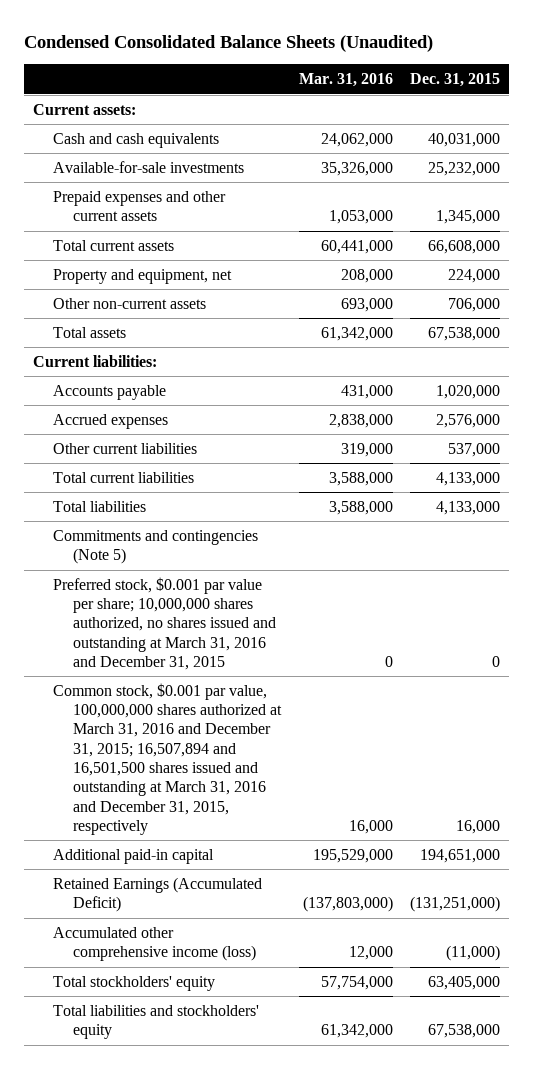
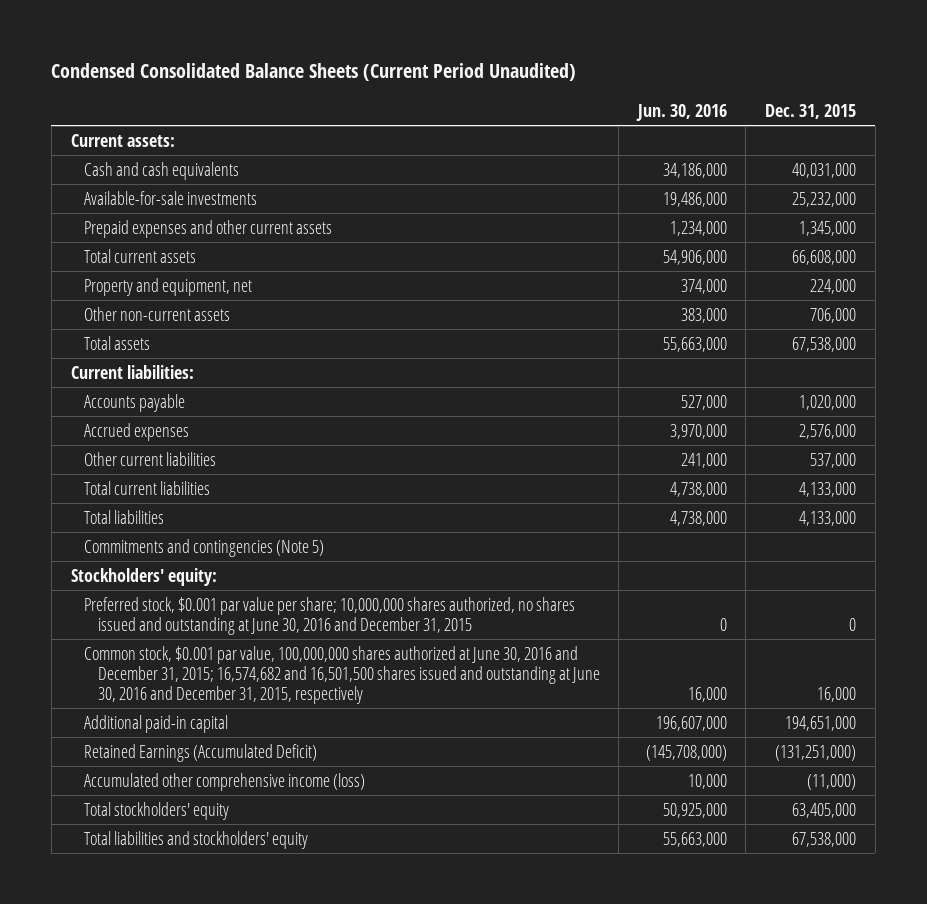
[23,35,433,53] Condensed Consolidated Balance Sheets (Unaudited) -> [51,63,577,82] Condensed Consolidated Balance Sheets (Current Period Unaudited)
[298,73,393,88] Mar. 31, 2016 -> none
none -> [635,103,727,121] Jun. 30, 2016
none -> [70,567,217,586] Stockholders' equity:
[52,576,276,670] Preferred stock, $0.001 par value per share; 10,000,000 shares authorized, no shares issued and outstanding at March 31, 2016 and December 31, 2015 -> [84,596,576,635] Preferred stock, $0.001 par value per share; 10,000,000 shares authorized, no shares issued and outstanding at June 30, 2016 and December 31, 2015
[52,682,282,835] Common stock, $0.001 par value, 100,000,000 shares authorized at March 31, 2016 and December 31, 2015; 16,507,894 and 16,501,500 shares issued and outstanding at March 31, 2016 and December 31, 2015, respectively -> [84,645,600,705] Common stock, $0.001 par value, 100,000,000 shares authorized at June 30, 2016 and December 31, 2015; 16,574,682 and 16,501,500 shares issued and outstanding at June 30, 2016 and December 31, 2015, respectively

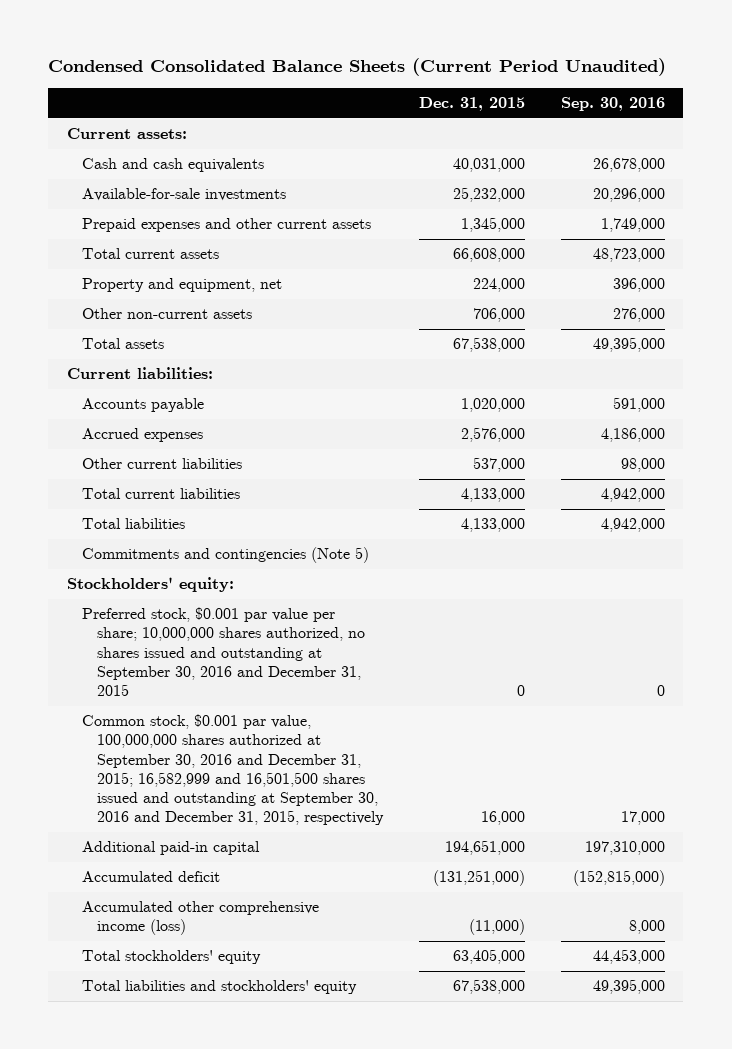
[635,103,727,121] Jun. 30, 2016 -> none
none -> [561,96,666,111] Sep. 30, 2016
[84,596,576,635] Preferred stock, $0.001 par value per share; 10,000,000 shares authorized, no shares issued and outstanding at June 30, 2016 and December 31, 2015 -> [81,607,366,696] Preferred stock, $0.001 par value per share; 10,000,000 shares authorized, no shares issued and outstanding at September 30, 2016 and December 31, 2015
[84,645,600,705] Common stock, $0.001 par value, 100,000,000 shares authorized at June 30, 2016 and December 31, 2015; 16,574,682 and 16,501,500 shares issued and outstanding at June 30, 2016 and December 31, 2015, respectively -> [81,714,385,825] Common stock, $0.001 par value, 100,000,000 shares authorized at September 30, 2016 and December 31, 2015; 16,582,999 and 16,501,500 shares issued and outstanding at September 30, 2016 and December 31, 2015, respectively
[84,743,318,762] Retained Earnings (Accumulated Deficit) -> [81,871,220,883] Accumulated deficit

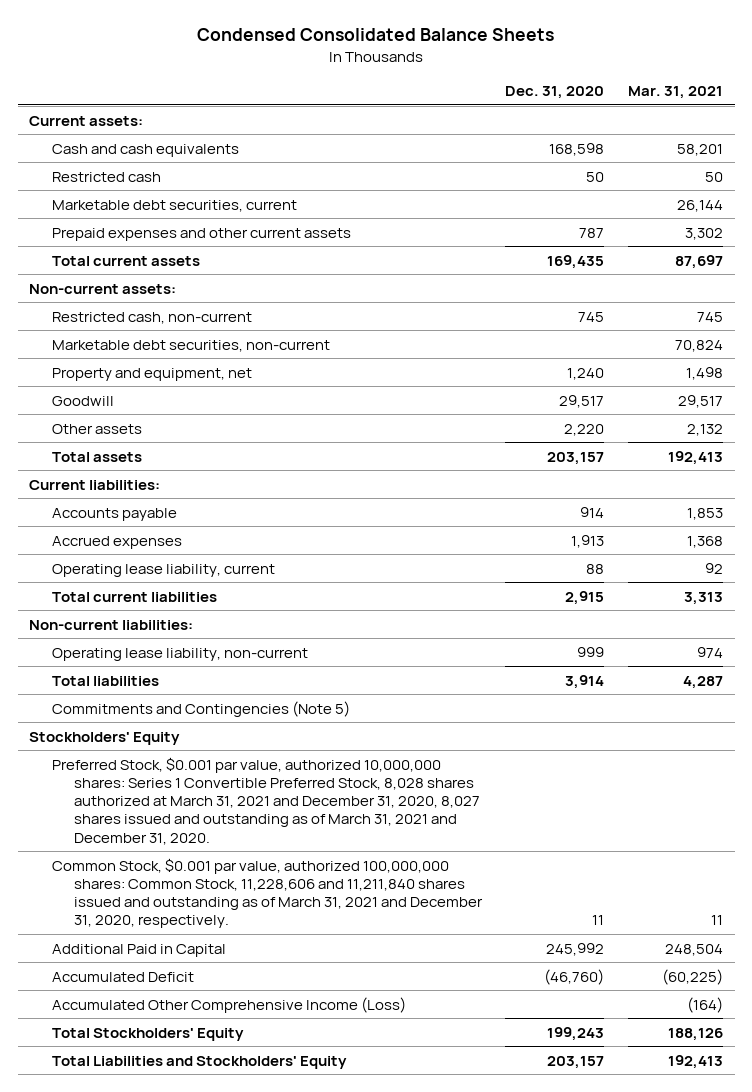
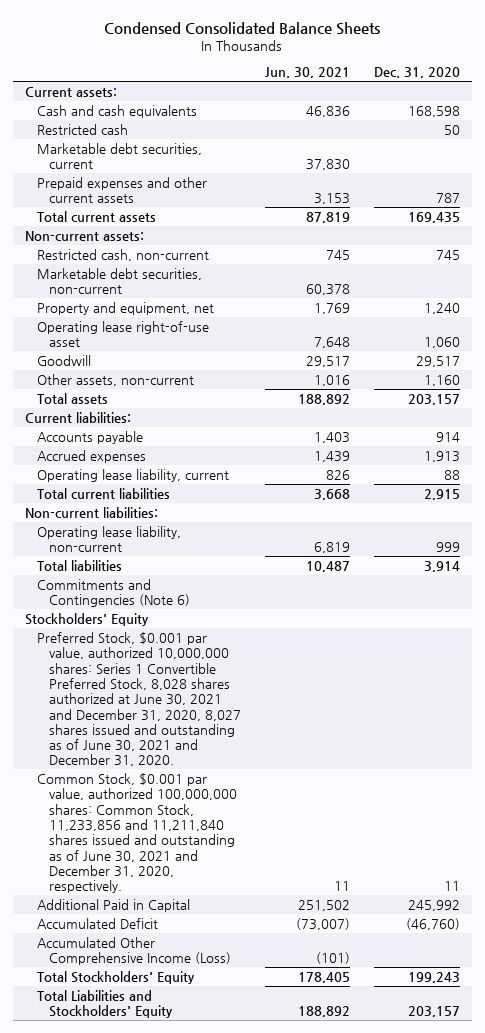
[627,86,723,100] Mar. 31, 2021 -> none
none -> [264,67,350,79] Jun. 30, 2021
none -> [36,320,209,348] Operating lease right-of-use asset
[51,423,142,434] Other assets -> [36,373,194,386] Other assets, non-current
[564,423,605,436] 2,220 -> [424,374,461,386] 1,160
[51,700,350,717] Commitments and Contingencies (Note 5) -> [36,578,190,608] Commitments and Contingencies (Note 6)
[51,756,481,845] Preferred Stock, $0.001 par value, authorized 10,000,000 shares: Series 1 Convertible Preferred Stock, 8,028 shares authorized at March 31, 2021 and December 31, 2020, 8,027 shares issued and outstanding as of March 31, 2021 and December 31, 2020. -> [36,631,241,767] Preferred Stock, $0.001 par value, authorized 10,000,000 shares: Series 1 Convertible Preferred Stock, 8,028 shares authorized at June 30, 2021 and December 31, 2020, 8,027 shares issued and outstanding as of June 30, 2021 and December 31, 2020.
[51,857,484,929] Common Stock, $0.001 par value, authorized 100,000,000 shares: Common Stock, 11,228,606 and 11,211,840 shares issued and outstanding as of March 31, 2021 and December 31, 2020, respectively. -> [36,772,237,894] Common Stock, $0.001 par value, authorized 100,000,000 shares: Common Stock, 11,233,856 and 11,211,840 shares issued and outstanding as of June 30, 2021 and December 31, 2020, respectively.

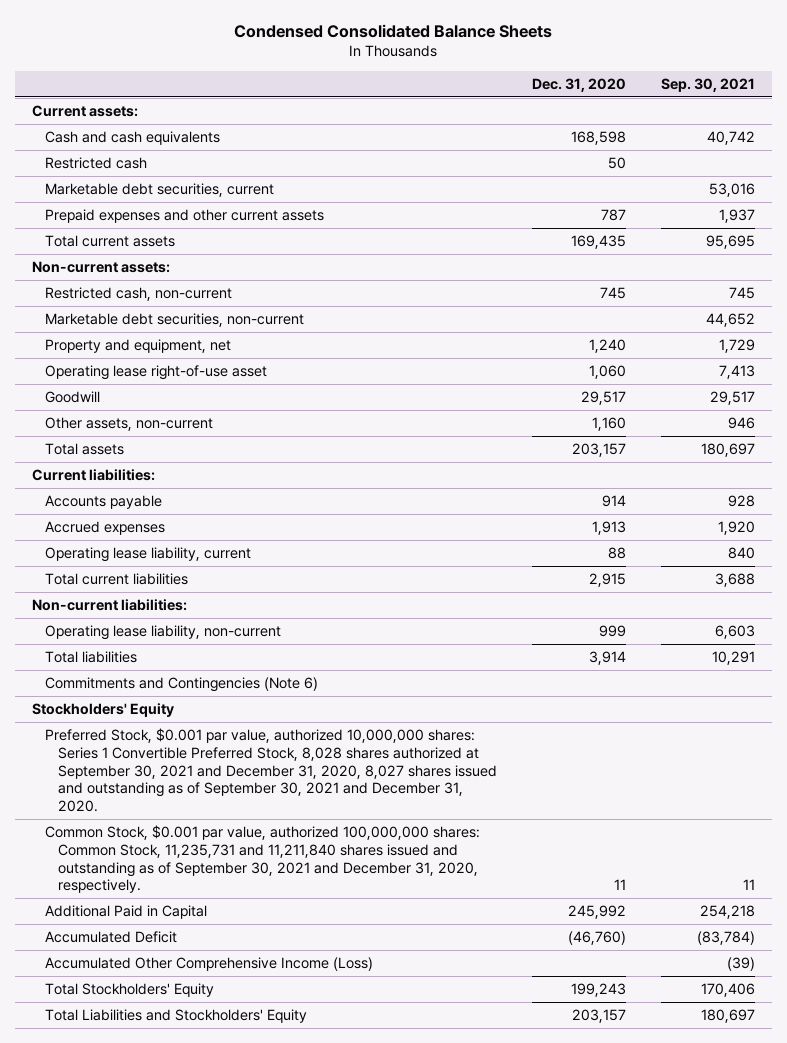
[264,67,350,79] Jun. 30, 2021 -> none
none -> [660,77,755,92] Sep. 30, 2021
[36,631,241,767] Preferred Stock, $0.001 par value, authorized 10,000,000 shares: Series 1 Convertible Preferred Stock, 8,028 shares authorized at June 30, 2021 and December 31, 2020, 8,027 shares issued and outstanding as of June 30, 2021 and December 31, 2020. -> [45,728,498,812] Preferred Stock, $0.001 par value, authorized 10,000,000 shares: Series 1 Convertible Preferred Stock, 8,028 shares authorized at September 30, 2021 and December 31, 2020, 8,027 shares issued and outstanding as of September 30, 2021 and December 31, 2020.
[36,772,237,894] Common Stock, $0.001 par value, authorized 100,000,000 shares: Common Stock, 11,233,856 and 11,211,840 shares issued and outstanding as of June 30, 2021 and December 31, 2020, respectively. -> [45,825,481,894] Common Stock, $0.001 par value, authorized 100,000,000 shares: Common Stock, 11,235,731 and 11,211,840 shares issued and outstanding as of September 30, 2021 and December 31, 2020, respectively.

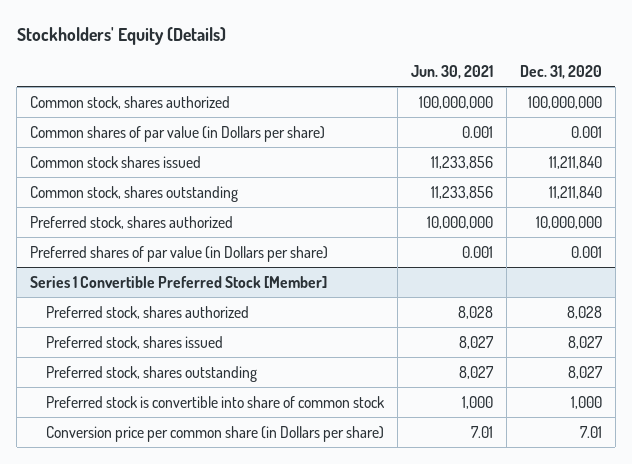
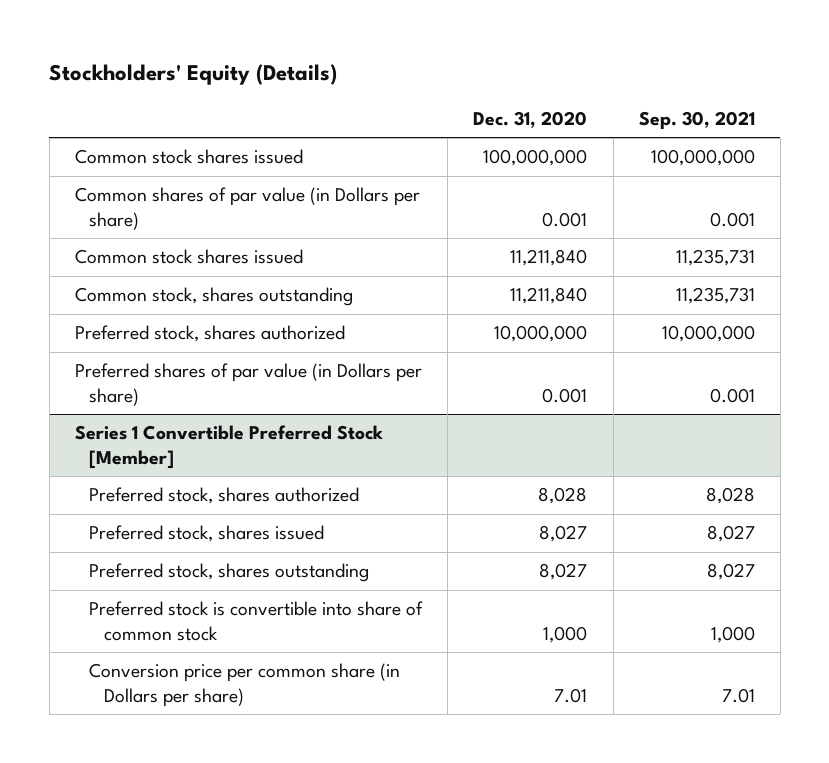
[410,64,493,79] Jun. 30, 2021 -> none
none -> [638,110,755,130] Sep. 30, 2021
[30,95,231,109] Common stock, shares authorized -> [74,149,303,165] Common stock shares issued

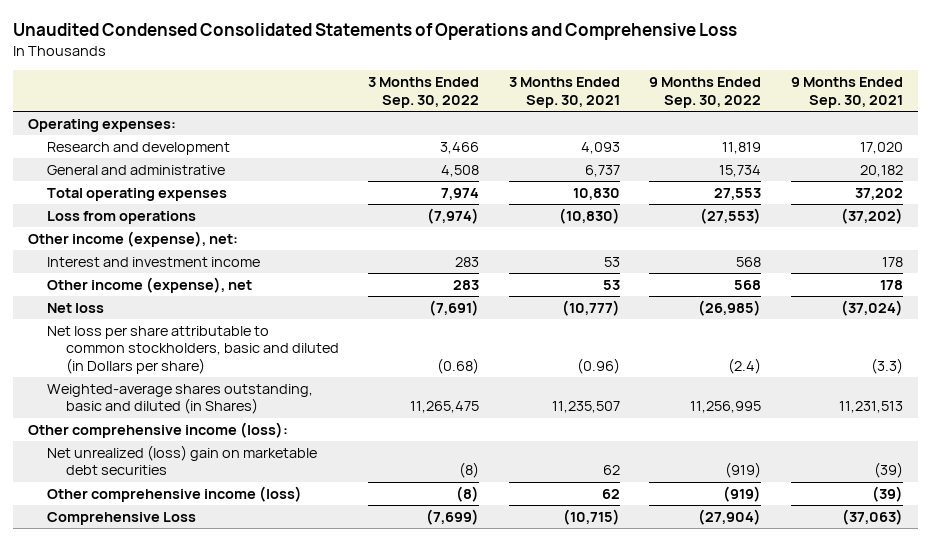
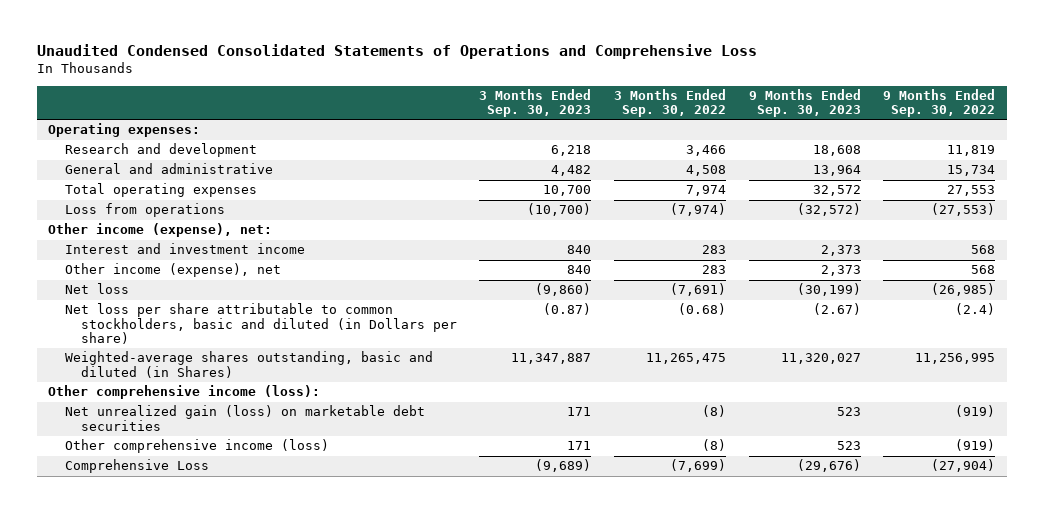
[508,77,620,108] 3 Months Ended Sep. 30, 2021 -> none
[791,77,904,108] 9 Months Ended Sep. 30, 2021 -> none
none -> [479,88,592,118] 3 Months Ended Sep. 30, 2023
none -> [748,88,861,118] 9 Months Ended Sep. 30, 2023
[46,444,317,476] Net unrealized (loss) gain on marketable debt securities -> [64,405,425,431] Net unrealized gain (loss) on marketable debt securities

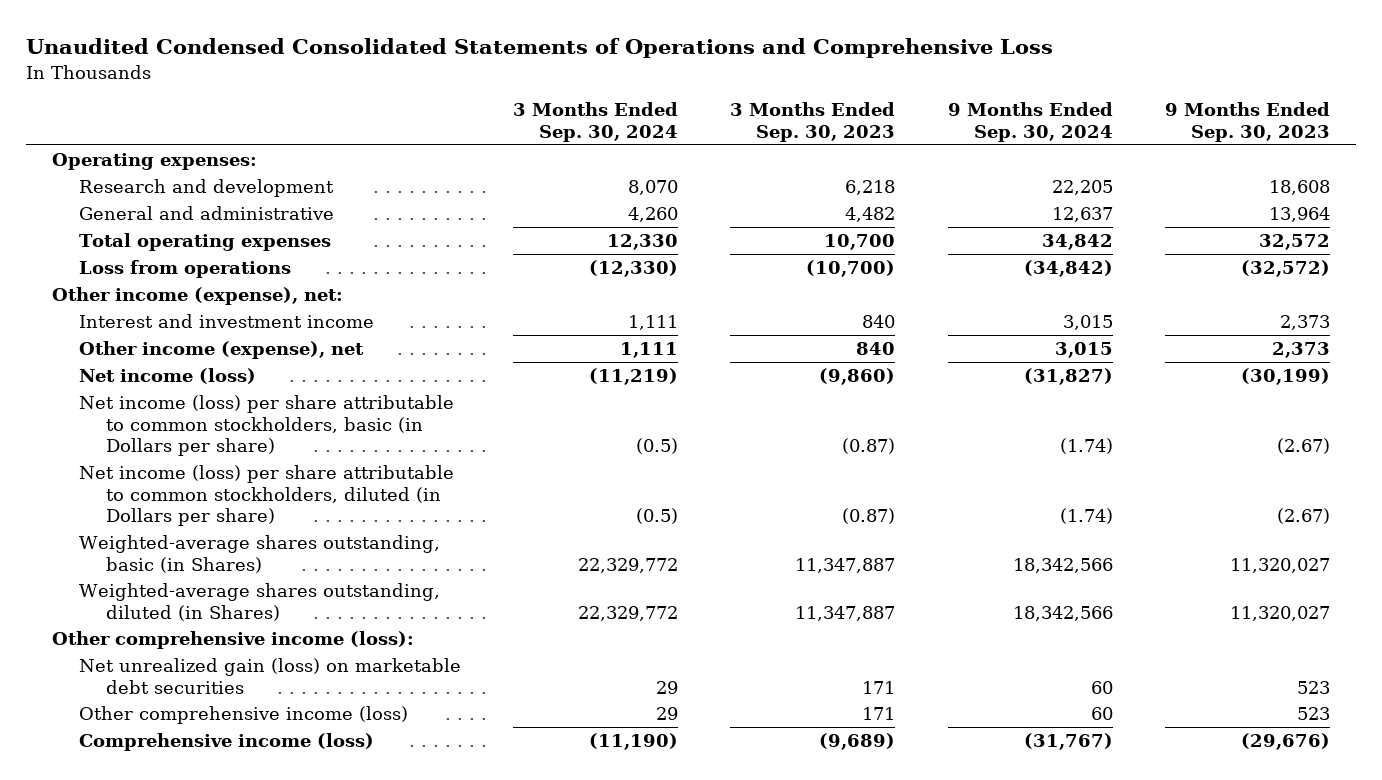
[614,88,727,118] 3 Months Ended Sep. 30, 2022 -> none
[883,88,996,118] 9 Months Ended Sep. 30, 2022 -> none
none -> [513,102,679,143] 3 Months Ended Sep. 30, 2024
none -> [947,102,1113,143] 9 Months Ended Sep. 30, 2024
[64,283,129,295] Net loss -> [79,367,257,384] Net income (loss)
[64,303,457,345] Net loss per share attributable to common stockholders, basic and diluted (in Dollars per share) -> [79,394,455,457] Net income (loss) per share attributable to common stockholders, basic (in Dollars per share)
none -> [79,464,455,527] Net income (loss) per share attributable to common stockholders, diluted (in Dollars per share)
[64,351,433,378] Weighted-average shares outstanding, basic and diluted (in Shares) -> [79,534,441,573] Weighted-average shares outstanding, basic (in Shares)
none -> [79,582,441,621] Weighted-average shares outstanding, diluted (in Shares)
[64,459,209,474] Comprehensive Loss -> [79,732,375,751] Comprehensive income (loss)

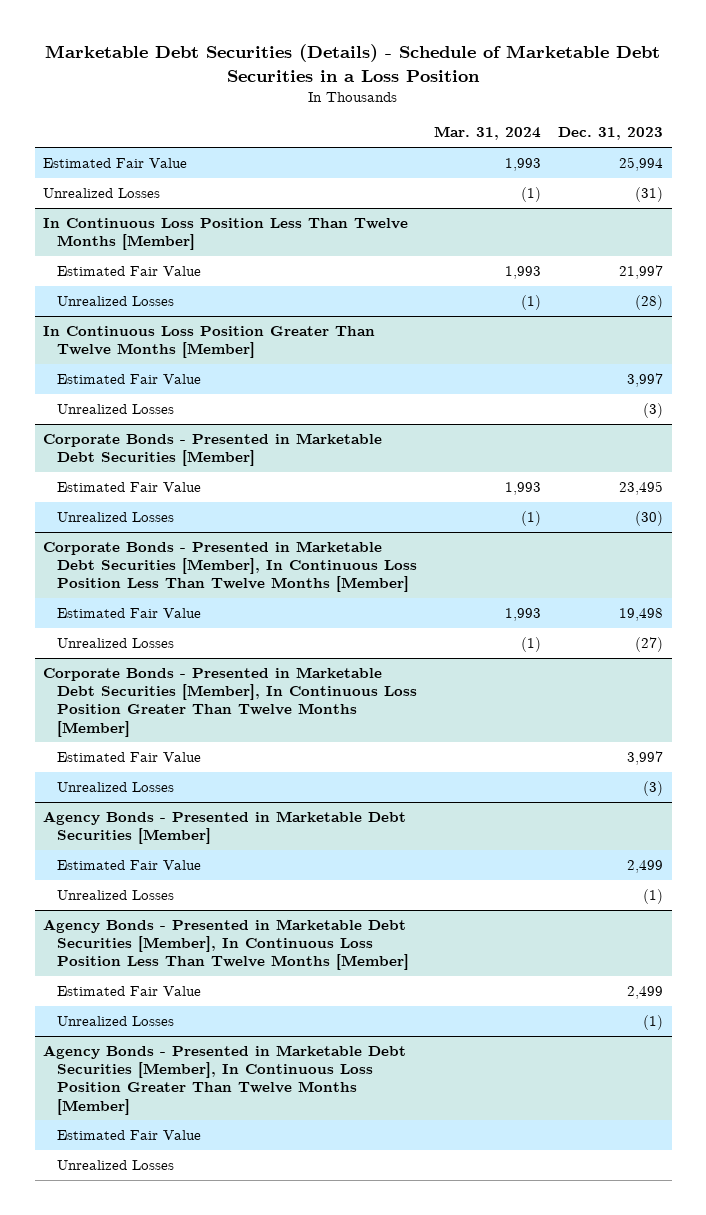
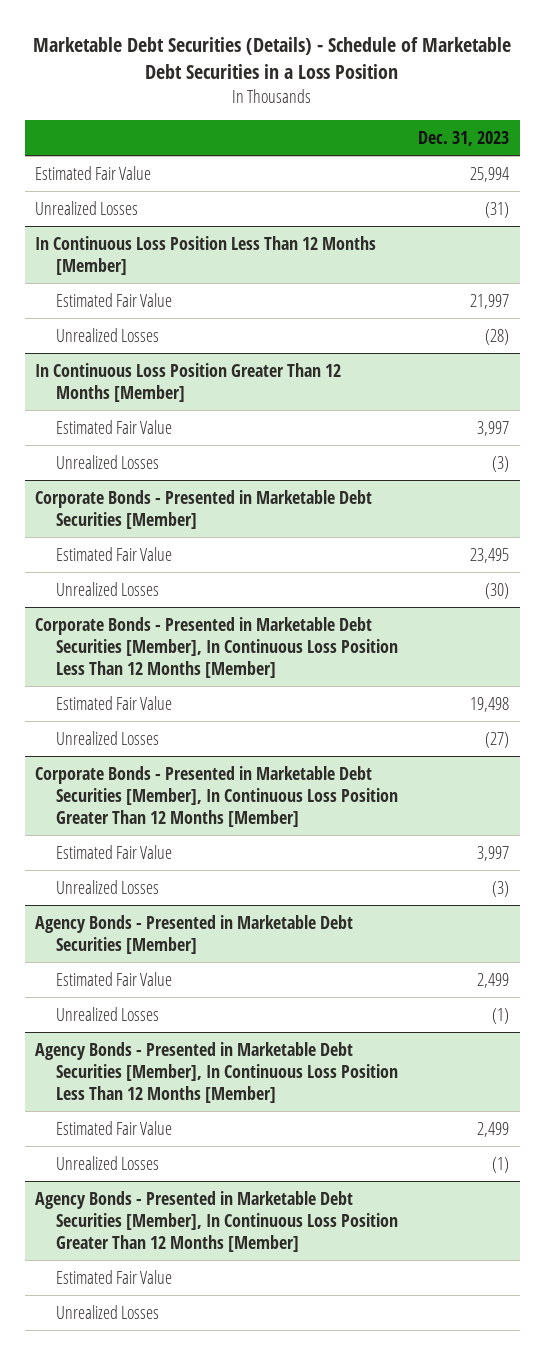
[434,126,542,141] Mar. 31, 2024 -> none
[43,218,409,251] In Continuous Loss Position Less Than Twelve Months [Member] -> [35,235,377,275] In Continuous Loss Position Less Than 12 Months [Member]
[43,326,376,359] In Continuous Loss Position Greater Than Twelve Months [Member] -> [35,362,342,402] In Continuous Loss Position Greater Than 12 Months [Member]
[43,541,418,593] Corporate Bonds - Presented in Marketable Debt Securities [Member], In Continuous Loss Position Less Than Twelve Months [Member] -> [35,616,399,678] Corporate Bonds - Presented in Marketable Debt Securities [Member], In Continuous Loss Position Less Than 12 Months [Member]
[43,667,418,737] Corporate Bonds - Presented in Marketable Debt Securities [Member], In Continuous Loss Position Greater Than Twelve Months [Member] -> [35,765,399,827] Corporate Bonds - Presented in Marketable Debt Securities [Member], In Continuous Loss Position Greater Than 12 Months [Member]
[43,919,410,971] Agency Bonds - Presented in Marketable Debt Securities [Member], In Continuous Loss Position Less Than Twelve Months [Member] -> [35,1041,399,1103] Agency Bonds - Presented in Marketable Debt Securities [Member], In Continuous Loss Position Less Than 12 Months [Member]
[43,1045,407,1115] Agency Bonds - Presented in Marketable Debt Securities [Member], In Continuous Loss Position Greater Than Twelve Months [Member] -> [35,1190,399,1252] Agency Bonds - Presented in Marketable Debt Securities [Member], In Continuous Loss Position Greater Than 12 Months [Member]

